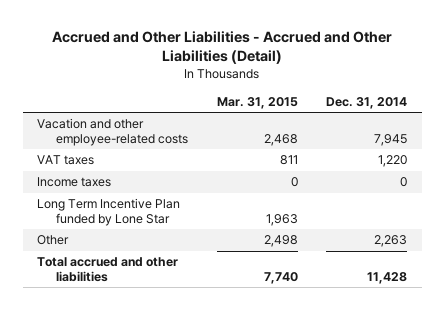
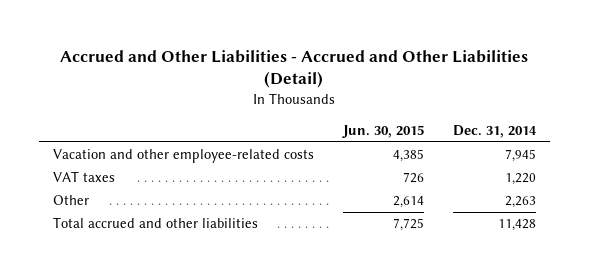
[216,96,298,109] Mar. 31, 2015 -> none
none -> [341,125,424,139] Jun. 30, 2015
[37,177,112,188] Income taxes -> none
[37,198,181,226] Long Term Incentive Plan funded by Lone Star -> none

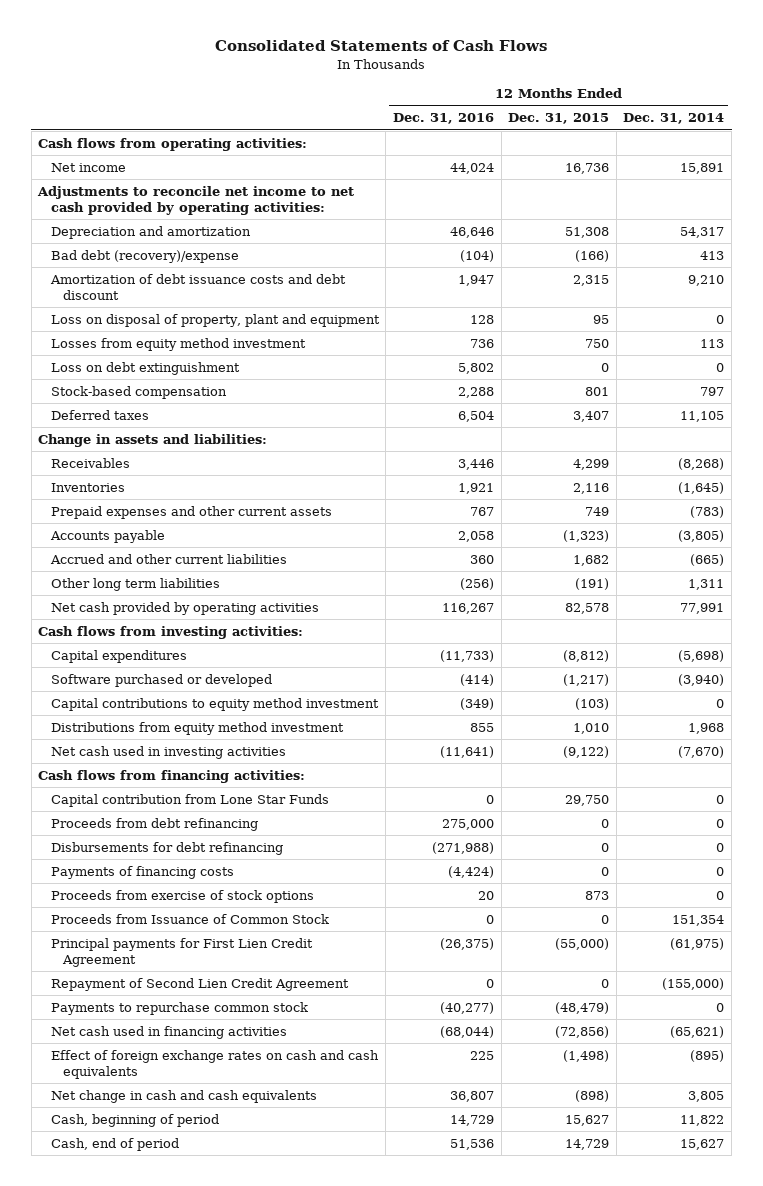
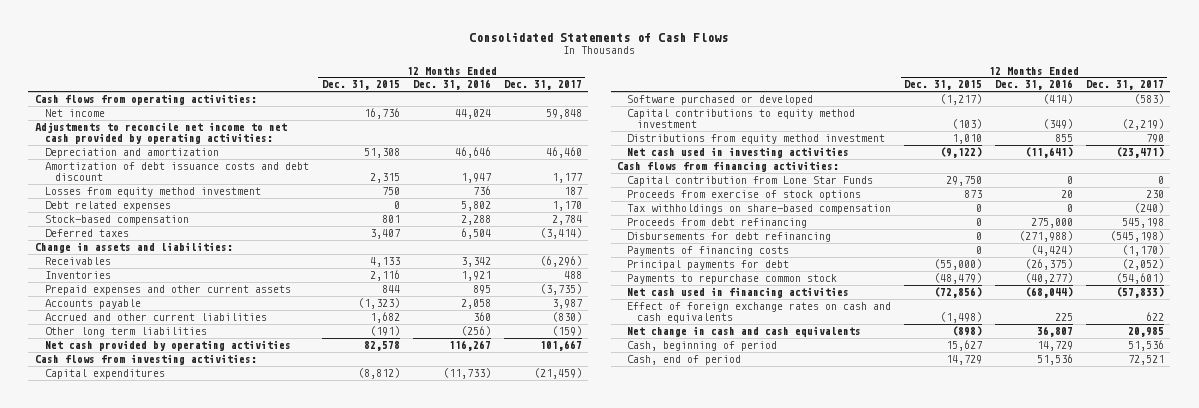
[623,113,725,125] Dec. 31, 2014 -> none
none -> [503,80,582,91] Dec. 31, 2017
[50,249,239,263] Bad debt (recovery)/expense -> none
[50,313,380,327] Loss on disposal of property, plant and equipment -> none
[50,361,240,375] Loss on debt extinguishment -> [44,201,171,212] Debt related expenses
[457,458,494,470] 3,446 -> [460,257,491,268] 3,342
[573,458,610,470] 4,299 -> [369,257,400,268] 4,133
[469,506,494,516] 767 -> [472,285,491,295] 895
[585,506,610,516] 749 -> [381,285,400,294] 844
[50,889,314,903] Proceeds from exercise of stock options -> [626,190,861,201] Proceeds from exercise of stock options
none -> [626,204,891,215] Tax withholdings on share-based compensation
[50,913,329,924] Proceeds from Issuance of Common Stock -> none
[50,977,349,991] Repayment of Second Lien Credit Agreement -> none
[50,937,313,967] Principal payments for First Lien Credit Agreement -> [626,260,789,271] Principal payments for debt

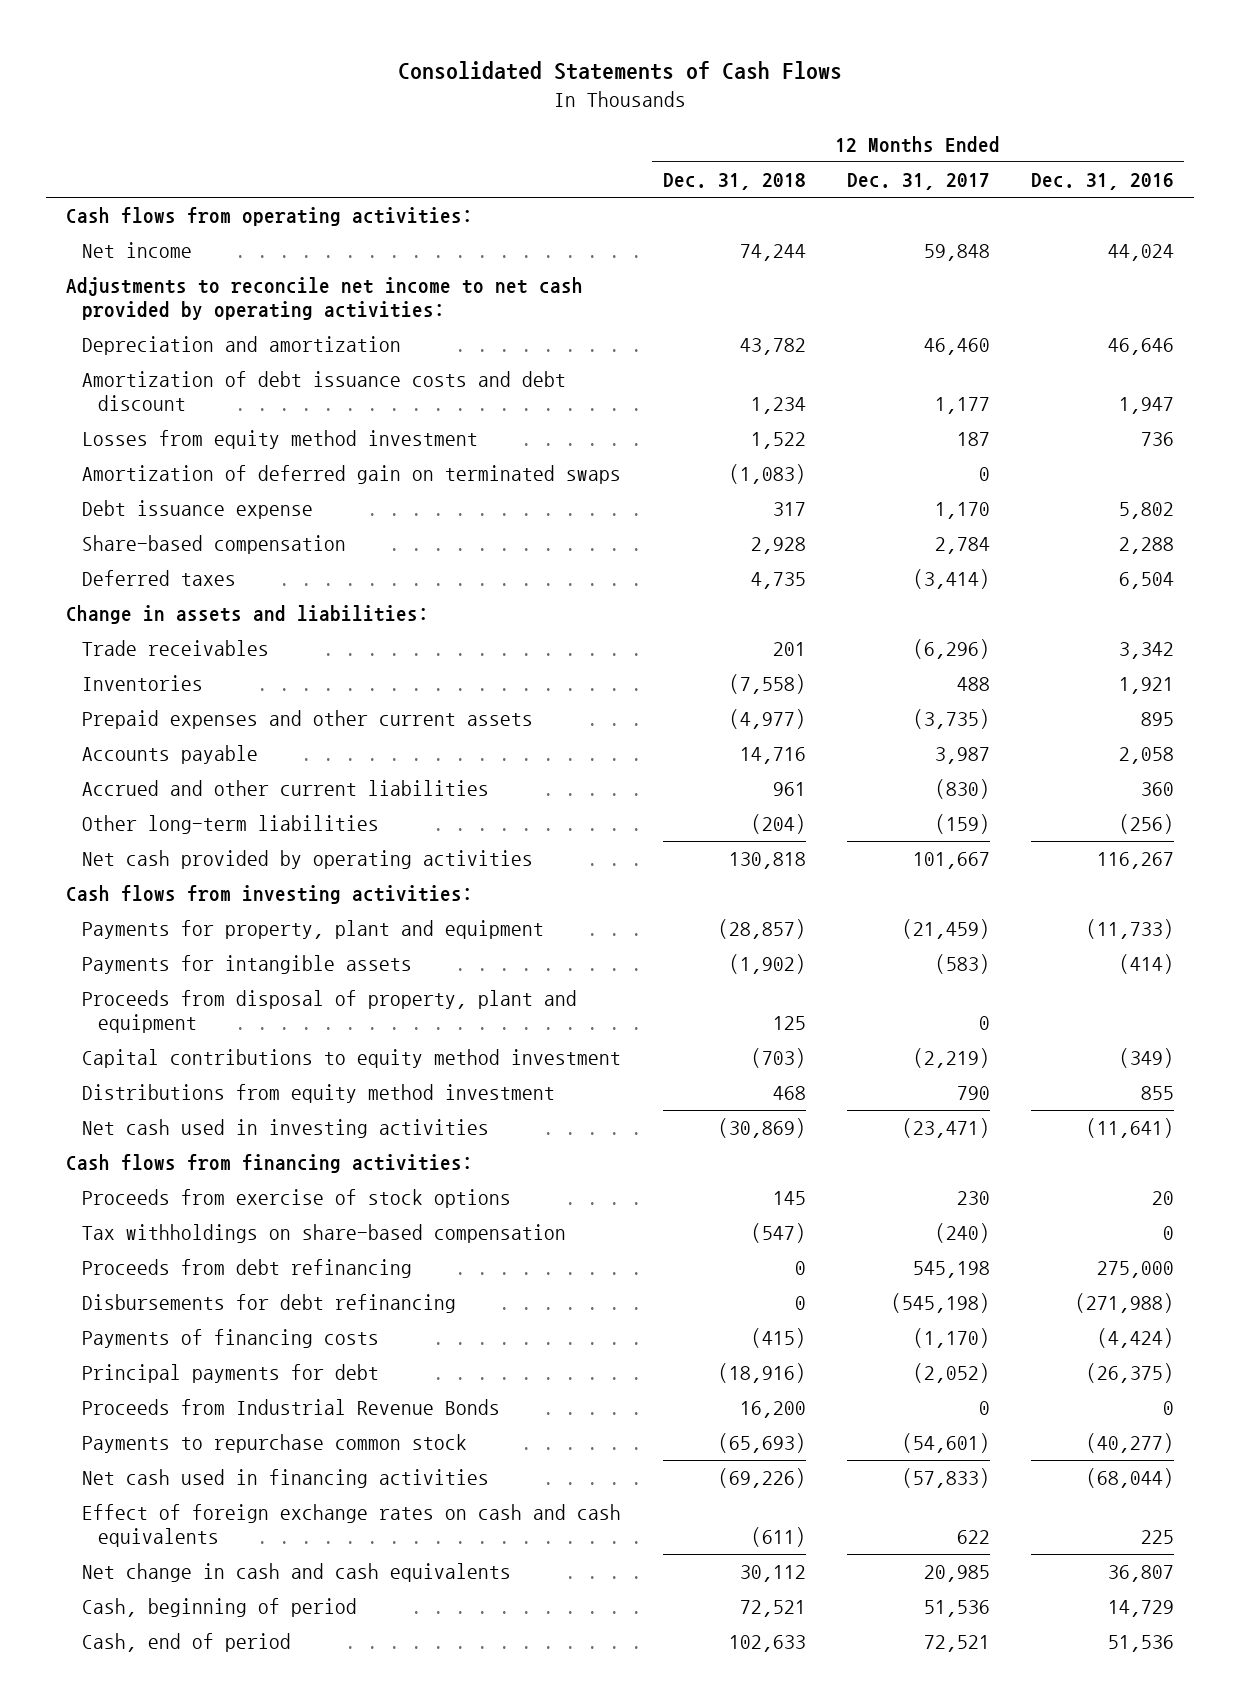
[321,80,400,91] Dec. 31, 2015 -> none
none -> [662,173,806,191] Dec. 31, 2018
none -> [82,465,622,485] Amortization of deferred gain on terminated swaps
[44,201,171,212] Debt related expenses -> [82,500,314,520] Debt issuance expense
[44,215,189,226] Stock-based compensation -> [82,535,347,555] Share-based compensation
[44,257,111,266] Receivables -> [82,640,270,657] Trade receivables
[44,327,207,338] Other long term liabilities -> [82,815,380,835] Other long-term liabilities
[44,369,165,380] Capital expenditures -> [82,920,545,940] Payments for property, plant and equipment
[626,95,813,106] Software purchased or developed -> [82,955,413,975] Payments for intangible assets
none -> [82,990,578,1034] Proceeds from disposal of property, plant and equipment
[626,176,873,187] Capital contribution from Lone Star Funds -> none
none -> [82,1399,501,1416] Proceeds from Industrial Revenue Bonds

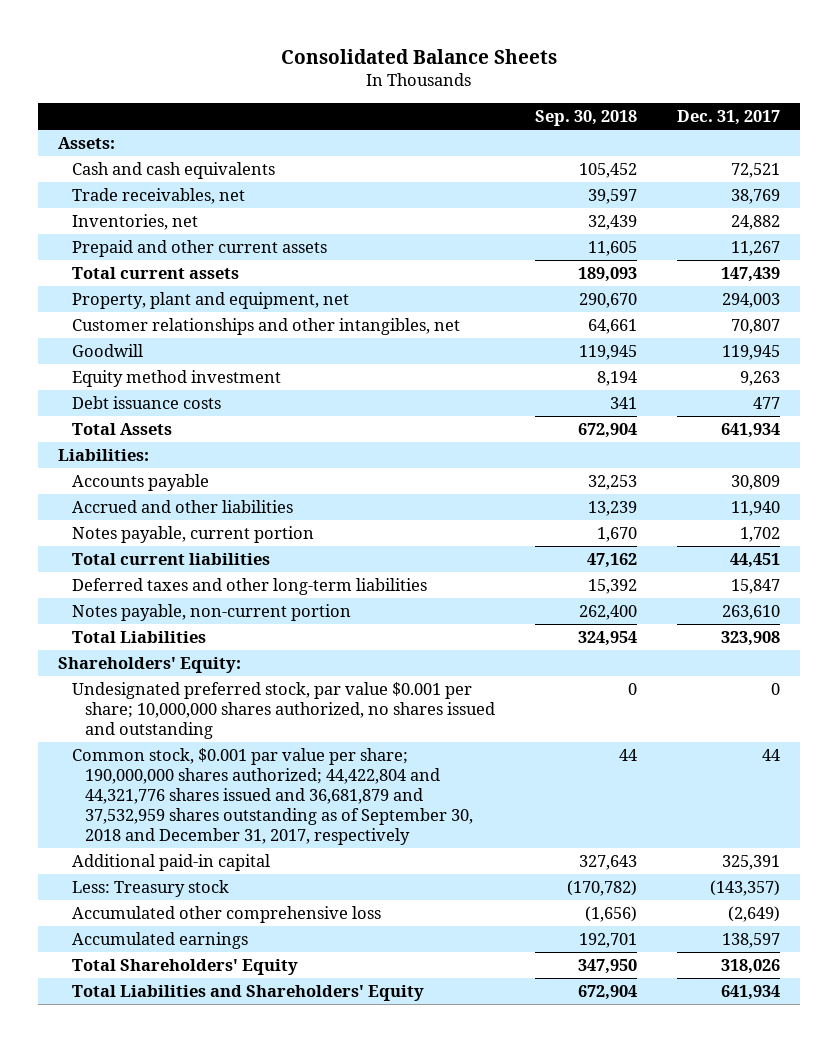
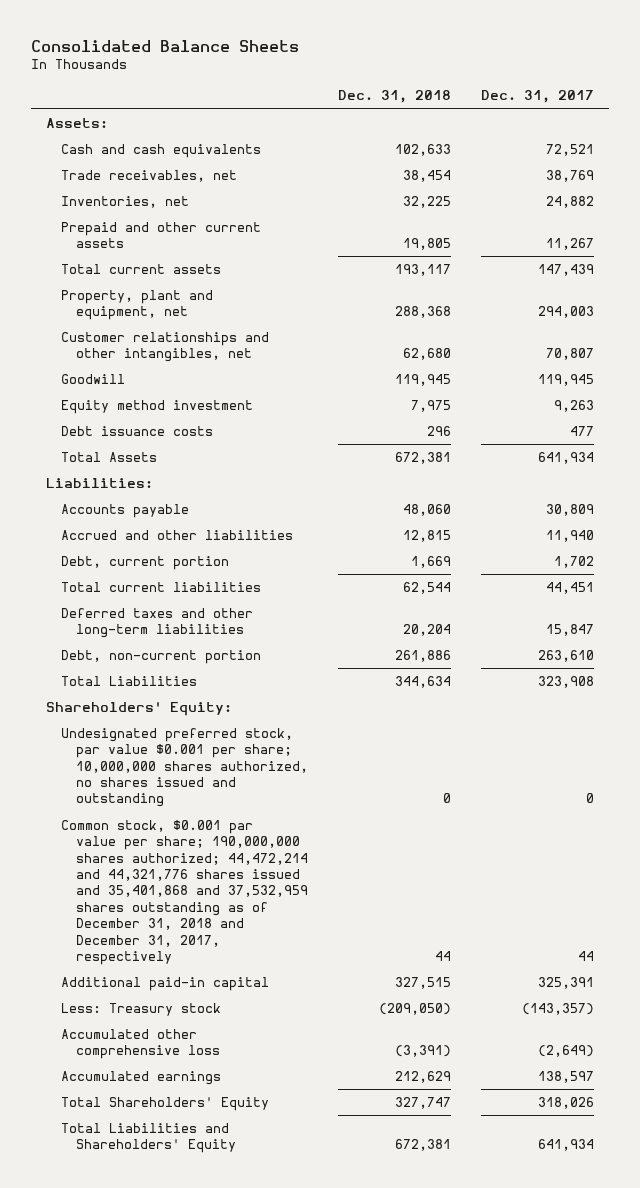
[534,110,637,127] Sep. 30, 2018 -> none
none -> [337,90,451,104] Dec. 31, 2018
[71,526,314,544] Notes payable, current portion -> [61,556,230,571] Debt, current portion
[71,604,351,622] Notes payable, non-current portion -> [61,650,262,665] Debt, non-current portion
[71,748,474,845] Common stock, $0.001 par value per share; 190,000,000 shares authorized; 44,422,804 and 44,321,776 shares issued and 36,681,879 and 37,532,959 shares outstanding as of September 30, 2018 and December 31, 2017, respectively -> [61,820,308,965] Common stock, $0.001 par value per share; 190,000,000 shares authorized; 44,472,214 and 44,321,776 shares issued and 35,401,868 and 37,532,959 shares outstanding as of December 31, 2018 and December 31, 2017, respectively

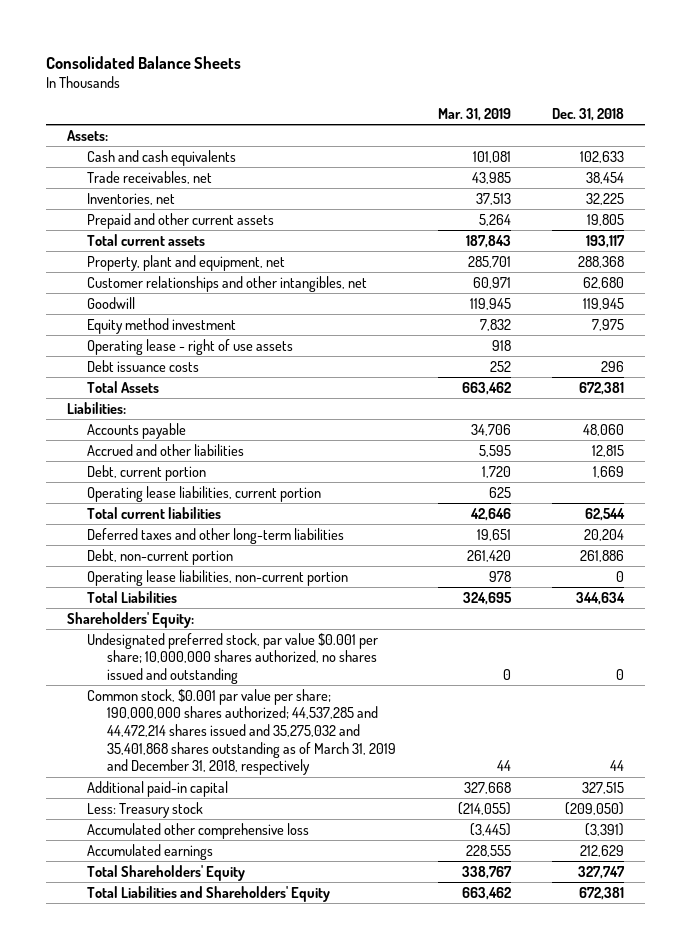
[481,90,595,104] Dec. 31, 2017 -> none
none -> [437,107,511,121] Mar. 31, 2019
none -> [87,338,294,355] Operating lease - right of use assets
none -> [87,485,322,502] Operating lease liabilities, current portion
none -> [87,569,349,586] Operating lease liabilities, non-current portion
[61,820,308,965] Common stock, $0.001 par value per share; 190,000,000 shares authorized; 44,472,214 and 44,321,776 shares issued and 35,401,868 and 37,532,959 shares outstanding as of December 31, 2018 and December 31, 2017, respectively -> [87,688,397,776] Common stock, $0.001 par value per share; 190,000,000 shares authorized; 44,537,285 and 44,472,214 shares issued and 35,275,032 and 35,401,868 shares outstanding as of March 31, 2019 and December 31, 2018, respectively

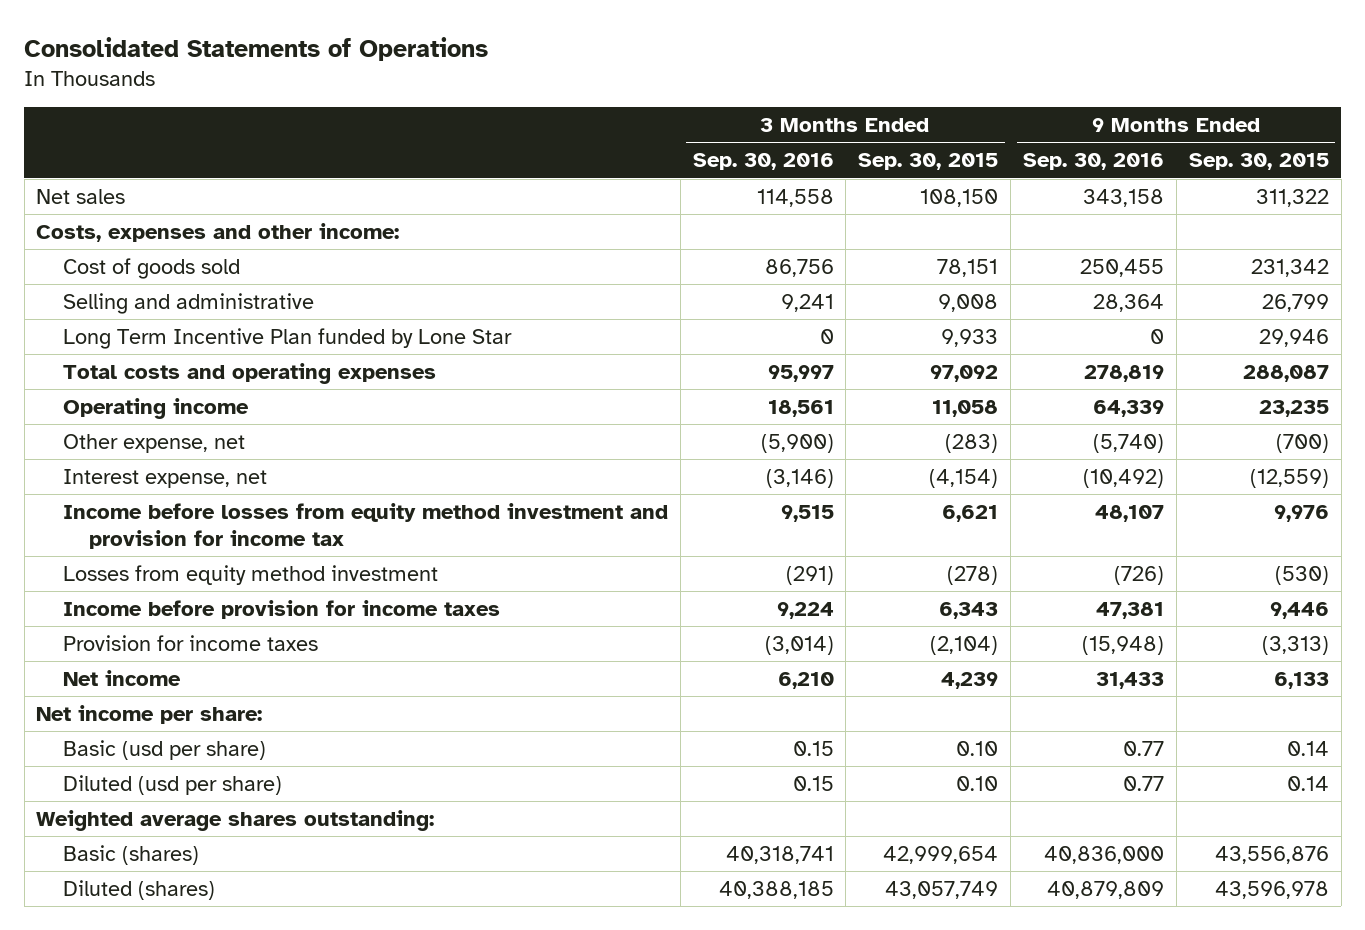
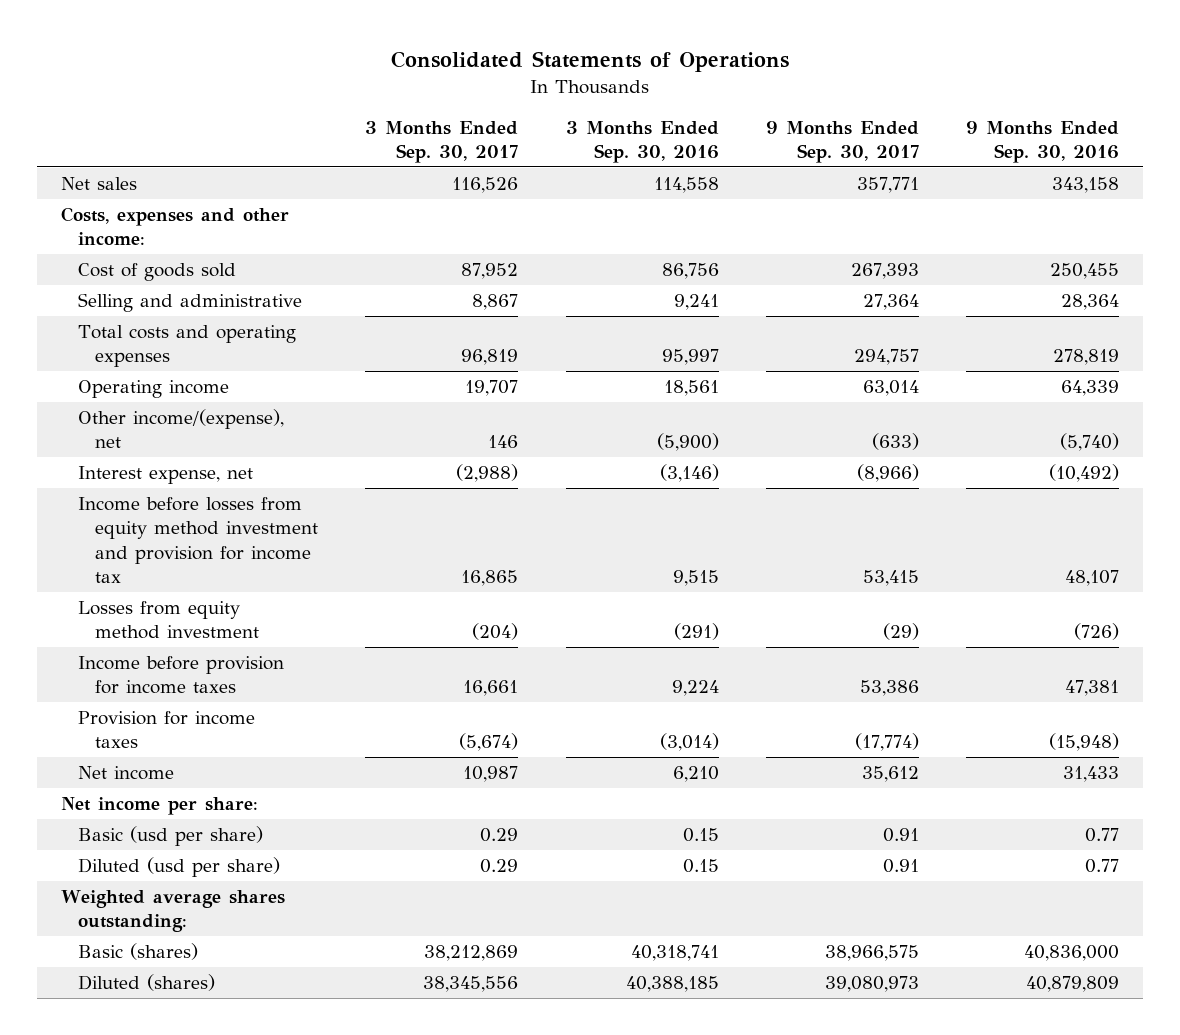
[858,153,999,171] Sep. 30, 2015 -> none
[1188,153,1329,171] Sep. 30, 2015 -> none
none -> [365,120,519,164] 3 Months Ended Sep. 30, 2017
none -> [766,120,920,164] 9 Months Ended Sep. 30, 2017
[62,327,512,349] Long Term Incentive Plan funded by Lone Star -> none
[62,433,245,453] Other expense, net -> [78,408,285,449] Other income/(expense), net

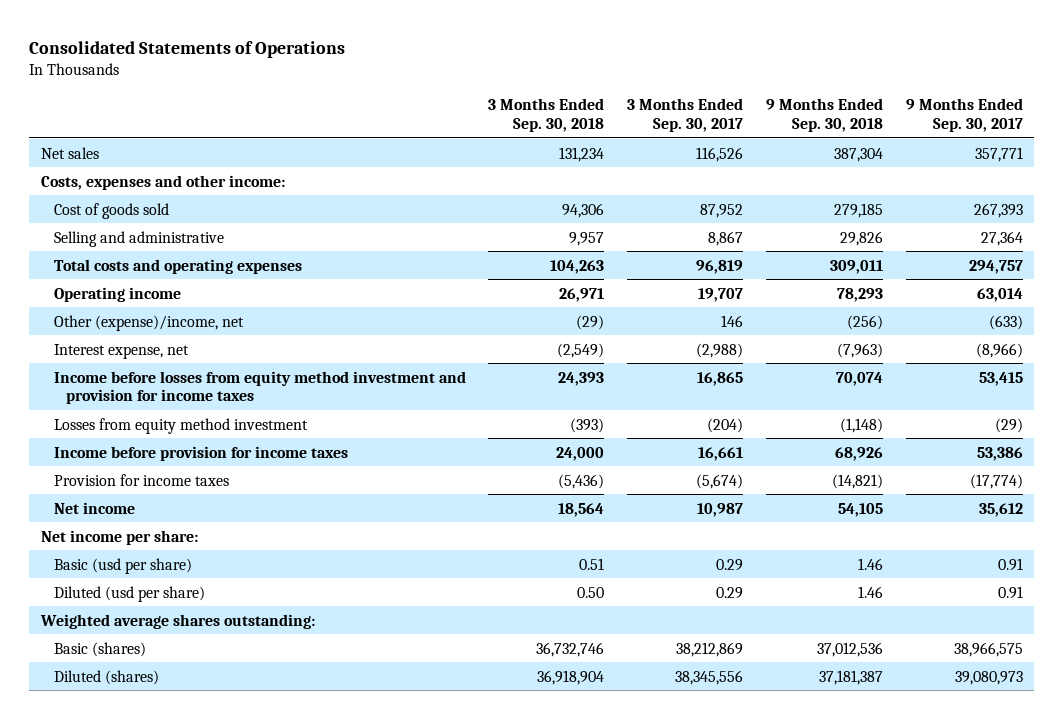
[565,120,719,164] 3 Months Ended Sep. 30, 2016 -> none
[966,120,1120,164] 9 Months Ended Sep. 30, 2016 -> none
none -> [488,97,605,132] 3 Months Ended Sep. 30, 2018
none -> [765,97,883,132] 9 Months Ended Sep. 30, 2018
[78,408,285,449] Other income/(expense), net -> [53,314,244,331] Other (expense)/income, net
[78,496,319,583] Income before losses from equity method investment and provision for income tax -> [53,370,466,405] Income before losses from equity method investment and provision for income taxes

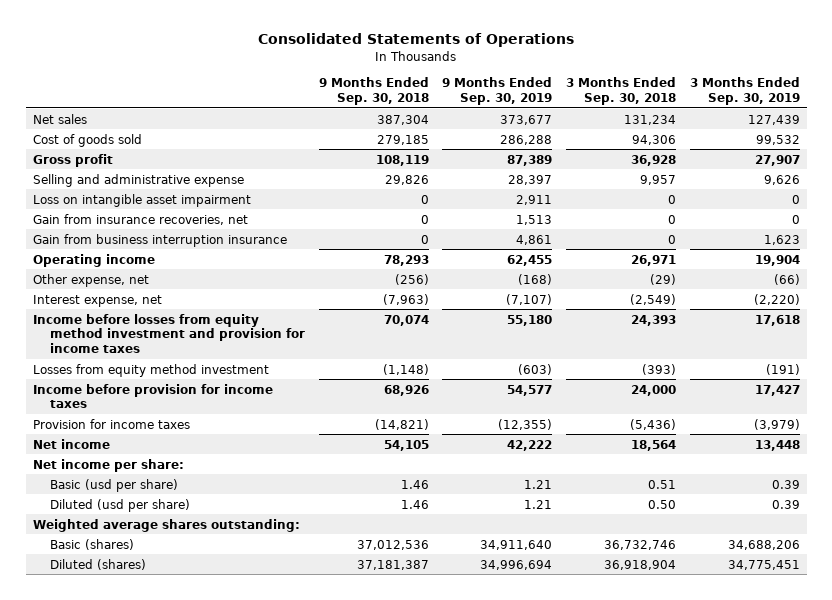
[627,97,744,132] 3 Months Ended Sep. 30, 2017 -> none
[905,97,1023,132] 9 Months Ended Sep. 30, 2017 -> none
none -> [442,77,553,106] 9 Months Ended Sep. 30, 2019
none -> [689,77,800,106] 3 Months Ended Sep. 30, 2019
[40,174,285,190] Costs, expenses and other income: -> none
[53,258,302,274] Total costs and operating expenses -> none
none -> [32,153,113,167] Gross profit
[53,230,224,247] Selling and administrative -> [32,173,244,187] Selling and administrative expense
none -> [32,193,251,207] Loss on intangible asset impairment
none -> [32,213,248,225] Gain from insurance recoveries, net
none -> [32,233,287,247] Gain from business interruption insurance
[53,314,244,331] Other (expense)/income, net -> [32,273,149,287] Other expense, net

